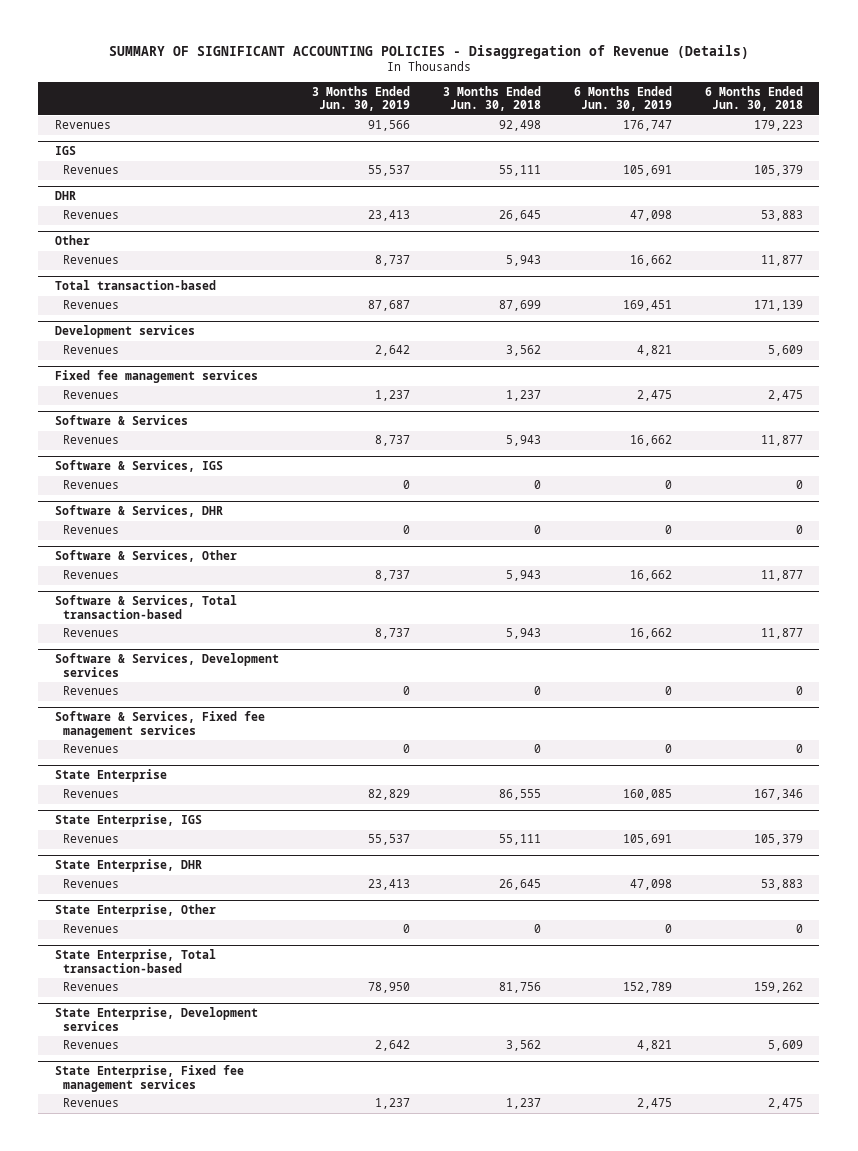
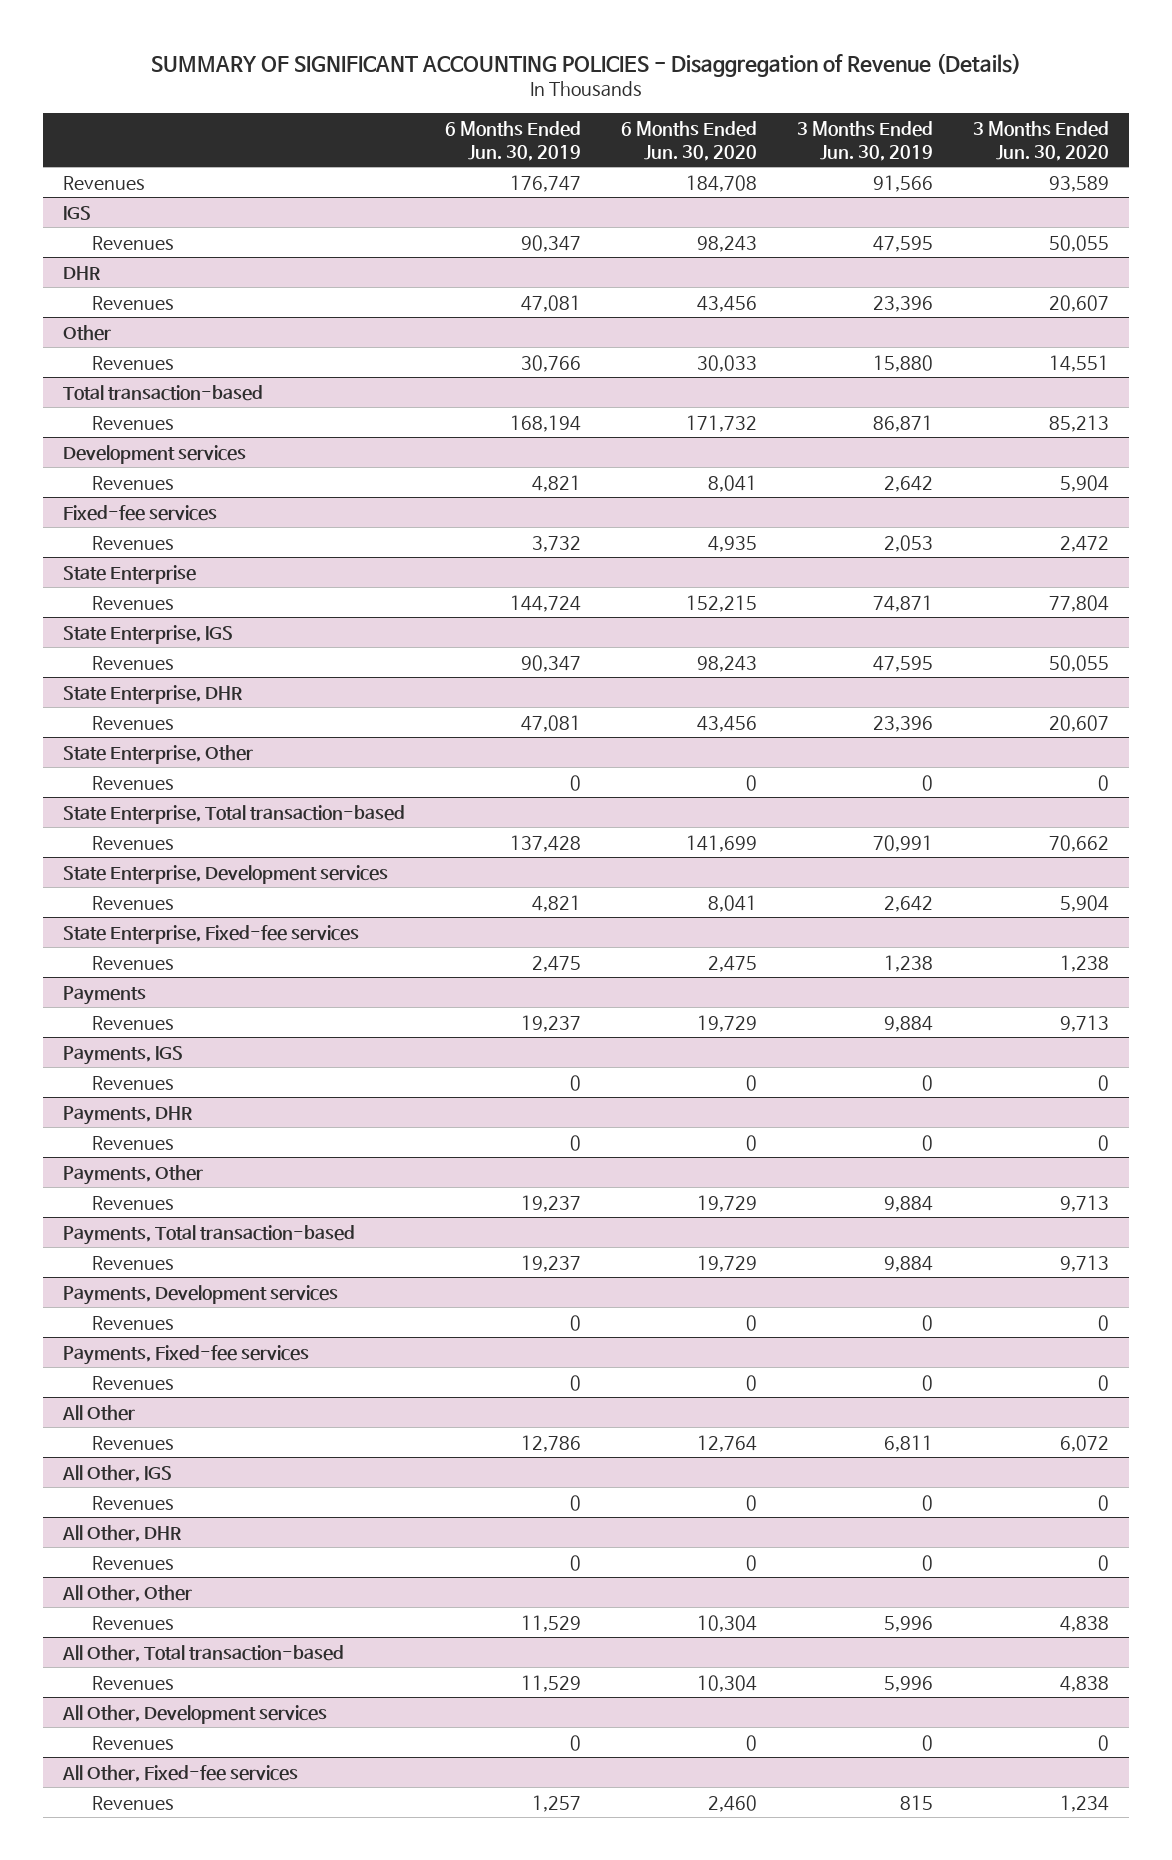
[442,85,541,112] 3 Months Ended Jun. 30, 2018 -> none
[704,85,803,112] 6 Months Ended Jun. 30, 2018 -> none
none -> [620,120,757,161] 6 Months Ended Jun. 30, 2020
none -> [972,120,1109,161] 3 Months Ended Jun. 30, 2020
[367,165,410,177] 55,537 -> [872,235,933,252] 47,595
[622,165,672,177] 105,691 -> [521,234,582,252] 90,347
[367,210,410,222] 23,413 -> [872,295,933,312] 23,396
[629,210,672,222] 47,098 -> [521,294,582,312] 47,081
[374,255,410,267] 8,737 -> [872,354,933,372] 15,880
[629,255,672,267] 16,662 -> [521,354,582,372] 30,766
[367,300,410,312] 87,687 -> [872,414,933,432] 86,871
[622,300,672,312] 169,451 -> [510,414,582,432] 168,194
[54,415,188,426] Software & Services -> none
[62,435,119,445] Revenues -> none
[54,460,223,473] Software & Services, IGS -> none
[62,480,119,490] Revenues -> none
[54,505,223,518] Software & Services, DHR -> none
[62,525,119,535] Revenues -> none
[54,550,237,563] Software & Services, Other -> none
[62,570,119,580] Revenues -> none
[54,595,237,619] Software & Services, Total transaction-based -> none
[62,628,119,638] Revenues -> none
[54,653,279,677] Software & Services, Development services -> none
[62,686,119,696] Revenues -> none
[54,711,265,738] Software & Services, Fixed fee management services -> none
[62,744,119,754] Revenues -> none
[54,370,258,384] Fixed fee management services -> [63,504,218,521] Fixed-fee services
[374,390,410,402] 1,237 -> [883,534,933,552] 2,053
[636,390,672,402] 2,475 -> [532,535,582,552] 3,732
[367,789,410,801] 82,829 -> [872,594,933,612] 74,871
[622,789,672,801] 160,085 -> [510,594,582,612] 144,724
[367,834,410,846] 55,537 -> [872,655,933,672] 47,595
[622,834,672,846] 105,691 -> [521,654,582,672] 90,347
[367,879,410,891] 23,413 -> [872,715,933,732] 23,396
[629,879,672,891] 47,098 -> [521,714,582,732] 47,081
[367,982,410,994] 78,950 -> [872,834,933,852] 70,991
[622,982,672,994] 152,789 -> [510,834,582,852] 137,428
[54,1065,244,1092] State Enterprise, Fixed fee management services -> [63,924,360,944] State Enterprise, Fixed-fee services
[374,1098,410,1110] 1,237 -> [883,954,933,972] 1,238
none -> [63,985,147,1005] Payments
none -> [91,1015,174,1030] Revenues
none -> [63,1045,184,1065] Payments, IGS
none -> [91,1075,174,1090] Revenues
none -> [63,1105,194,1125] Payments, DHR
none -> [91,1135,174,1150] Revenues
none -> [63,1164,204,1185] Payments, Other
none -> [91,1195,174,1210] Revenues
none -> [63,1224,356,1245] Payments, Total transaction-based
none -> [91,1255,174,1270] Revenues
none -> [63,1284,339,1305] Payments, Development services
none -> [91,1315,174,1330] Revenues
none -> [63,1344,310,1365] Payments, Fixed-fee services
none -> [91,1375,174,1390] Revenues
none -> [62,1404,136,1421] All Other
none -> [91,1435,174,1450] Revenues
none -> [62,1464,173,1482] All Other, IGS
none -> [91,1495,174,1510] Revenues
none -> [62,1524,183,1542] All Other, DHR
none -> [91,1555,174,1570] Revenues
none -> [62,1584,193,1602] All Other, Other
none -> [91,1615,174,1630] Revenues
none -> [62,1644,345,1662] All Other, Total transaction-based
none -> [91,1675,174,1690] Revenues
none -> [62,1704,328,1724] All Other, Development services
none -> [91,1735,174,1750] Revenues
none -> [62,1764,299,1782] All Other, Fixed-fee services
none -> [91,1795,174,1810] Revenues

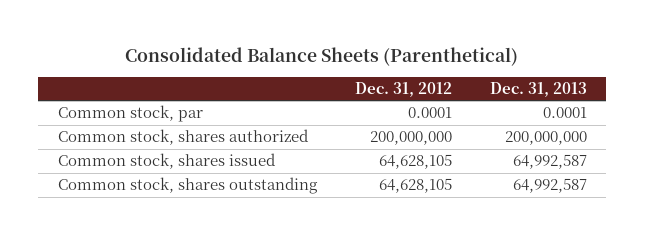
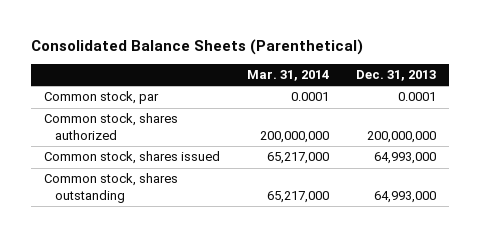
[354,82,452,98] Dec. 31, 2012 -> none
none -> [246,70,329,82] Mar. 31, 2014
[513,154,588,170] 64,992,587 -> [373,152,436,165] 64,993,000
[513,178,588,194] 64,992,587 -> [373,191,436,204] 64,993,000

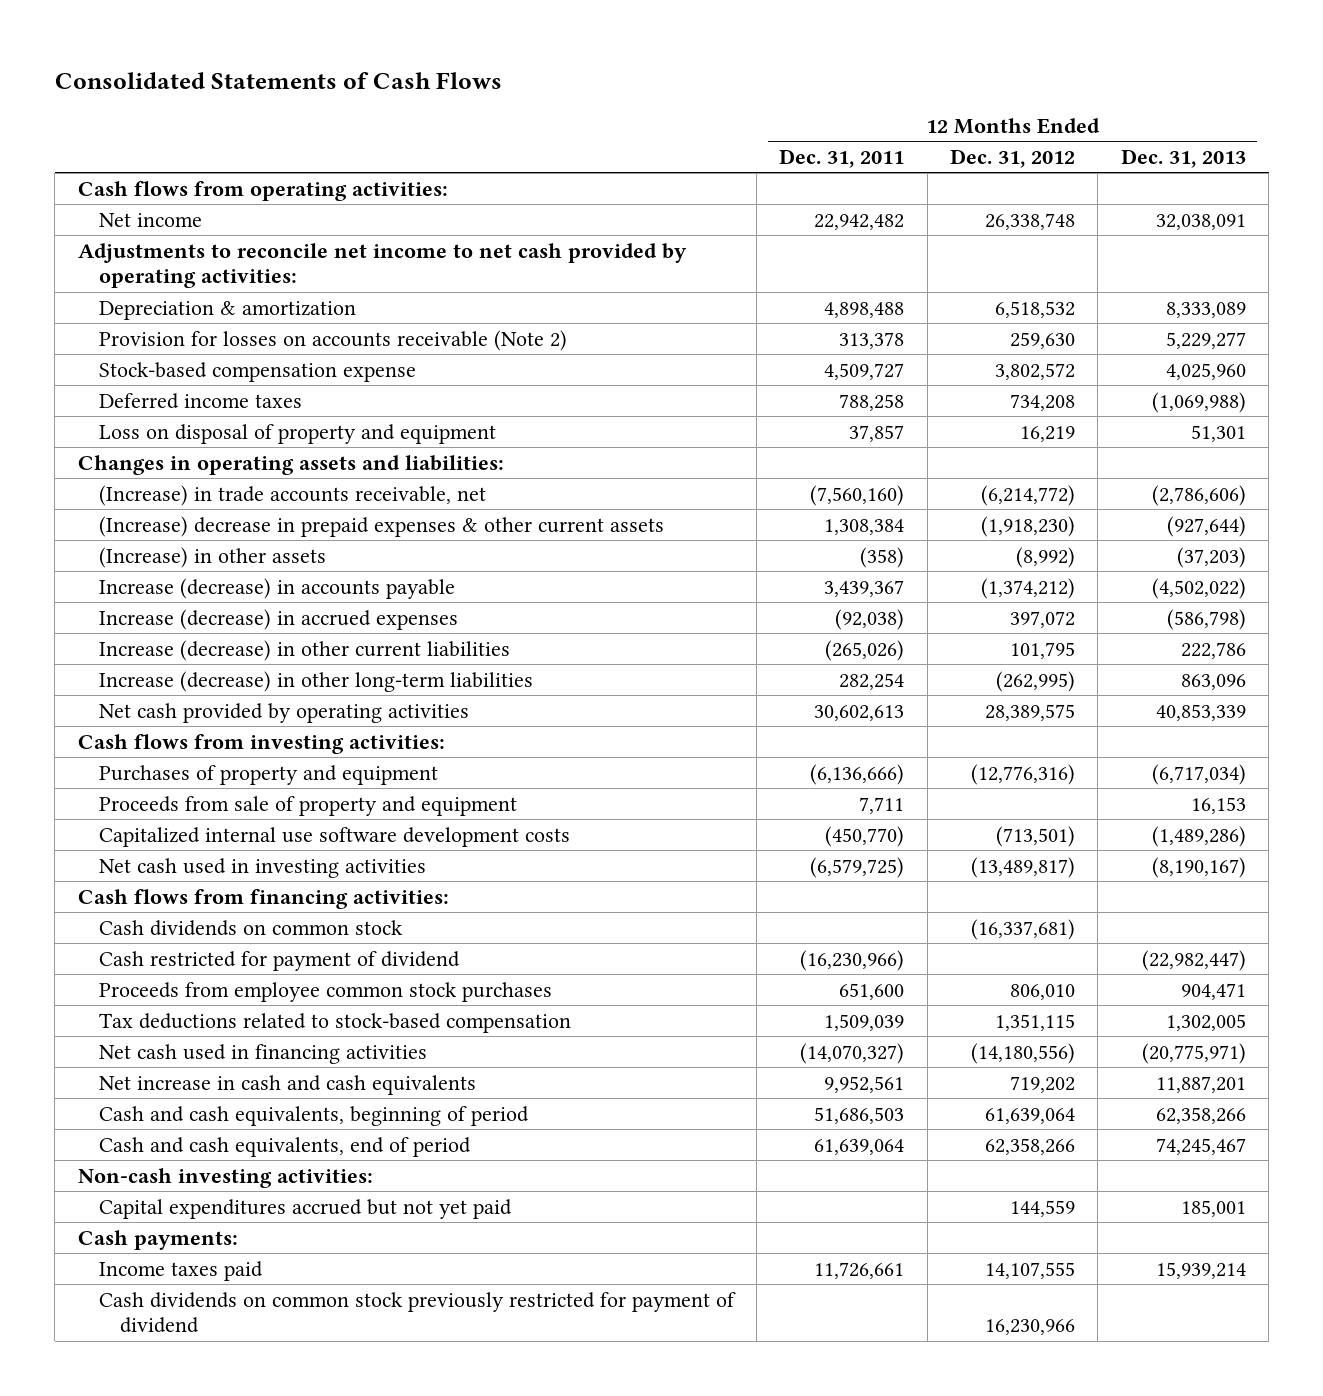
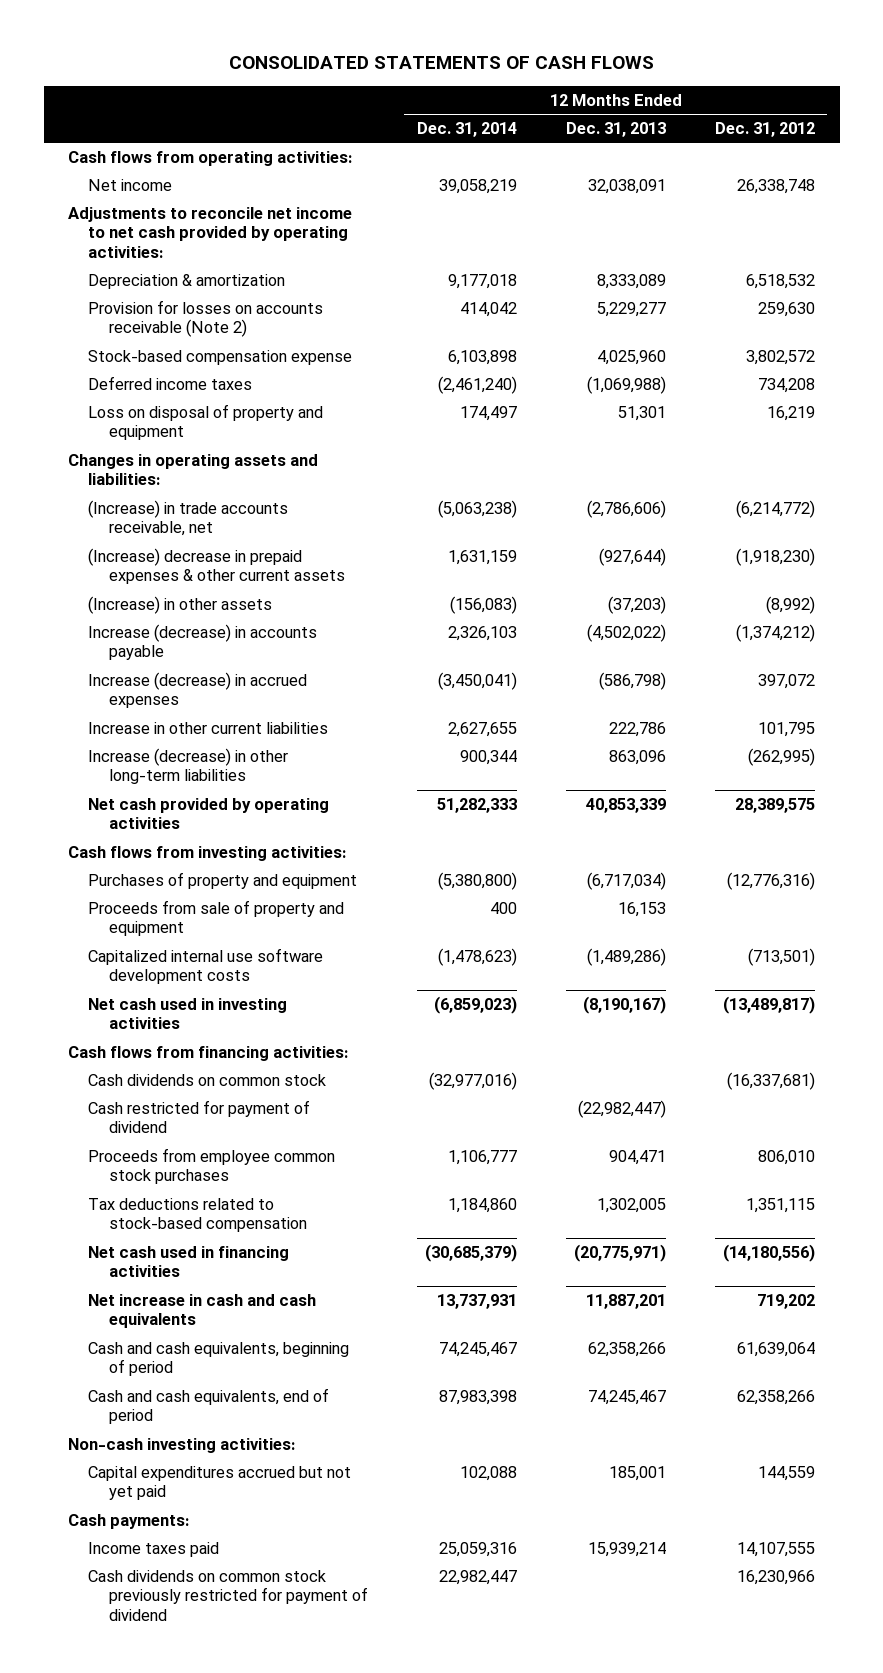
[54,71,502,89] Consolidated Statements of Cash Flows -> [228,56,654,70] CONSOLIDATED STATEMENTS OF CASH FLOWS
[779,149,905,169] Dec. 31, 2011 -> none
none -> [416,122,517,138] Dec. 31, 2014
[98,639,510,661] Increase (decrease) in other current liabilities -> [88,722,329,735] Increase in other current liabilities

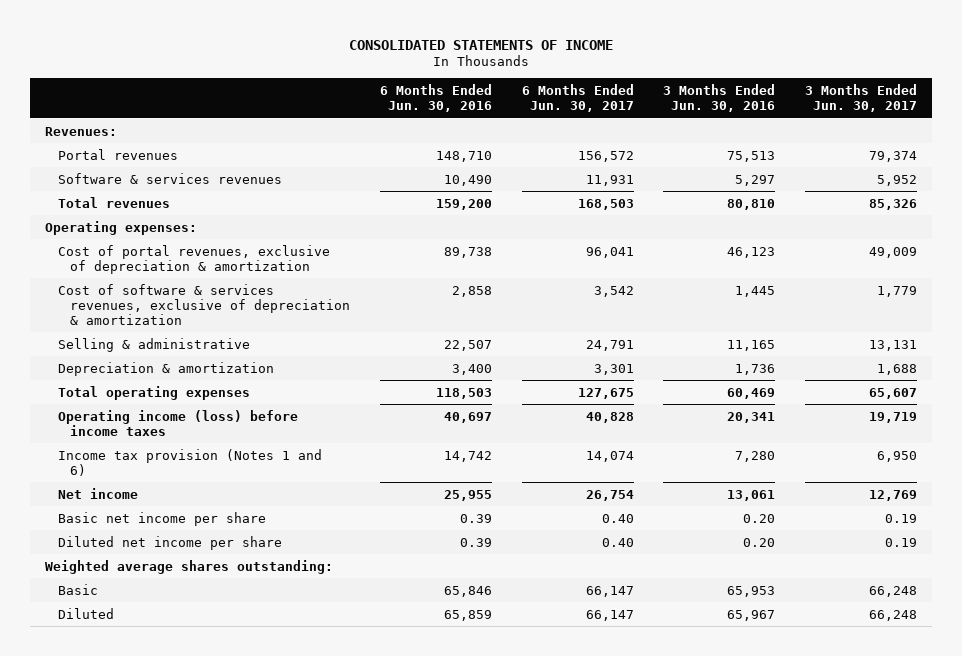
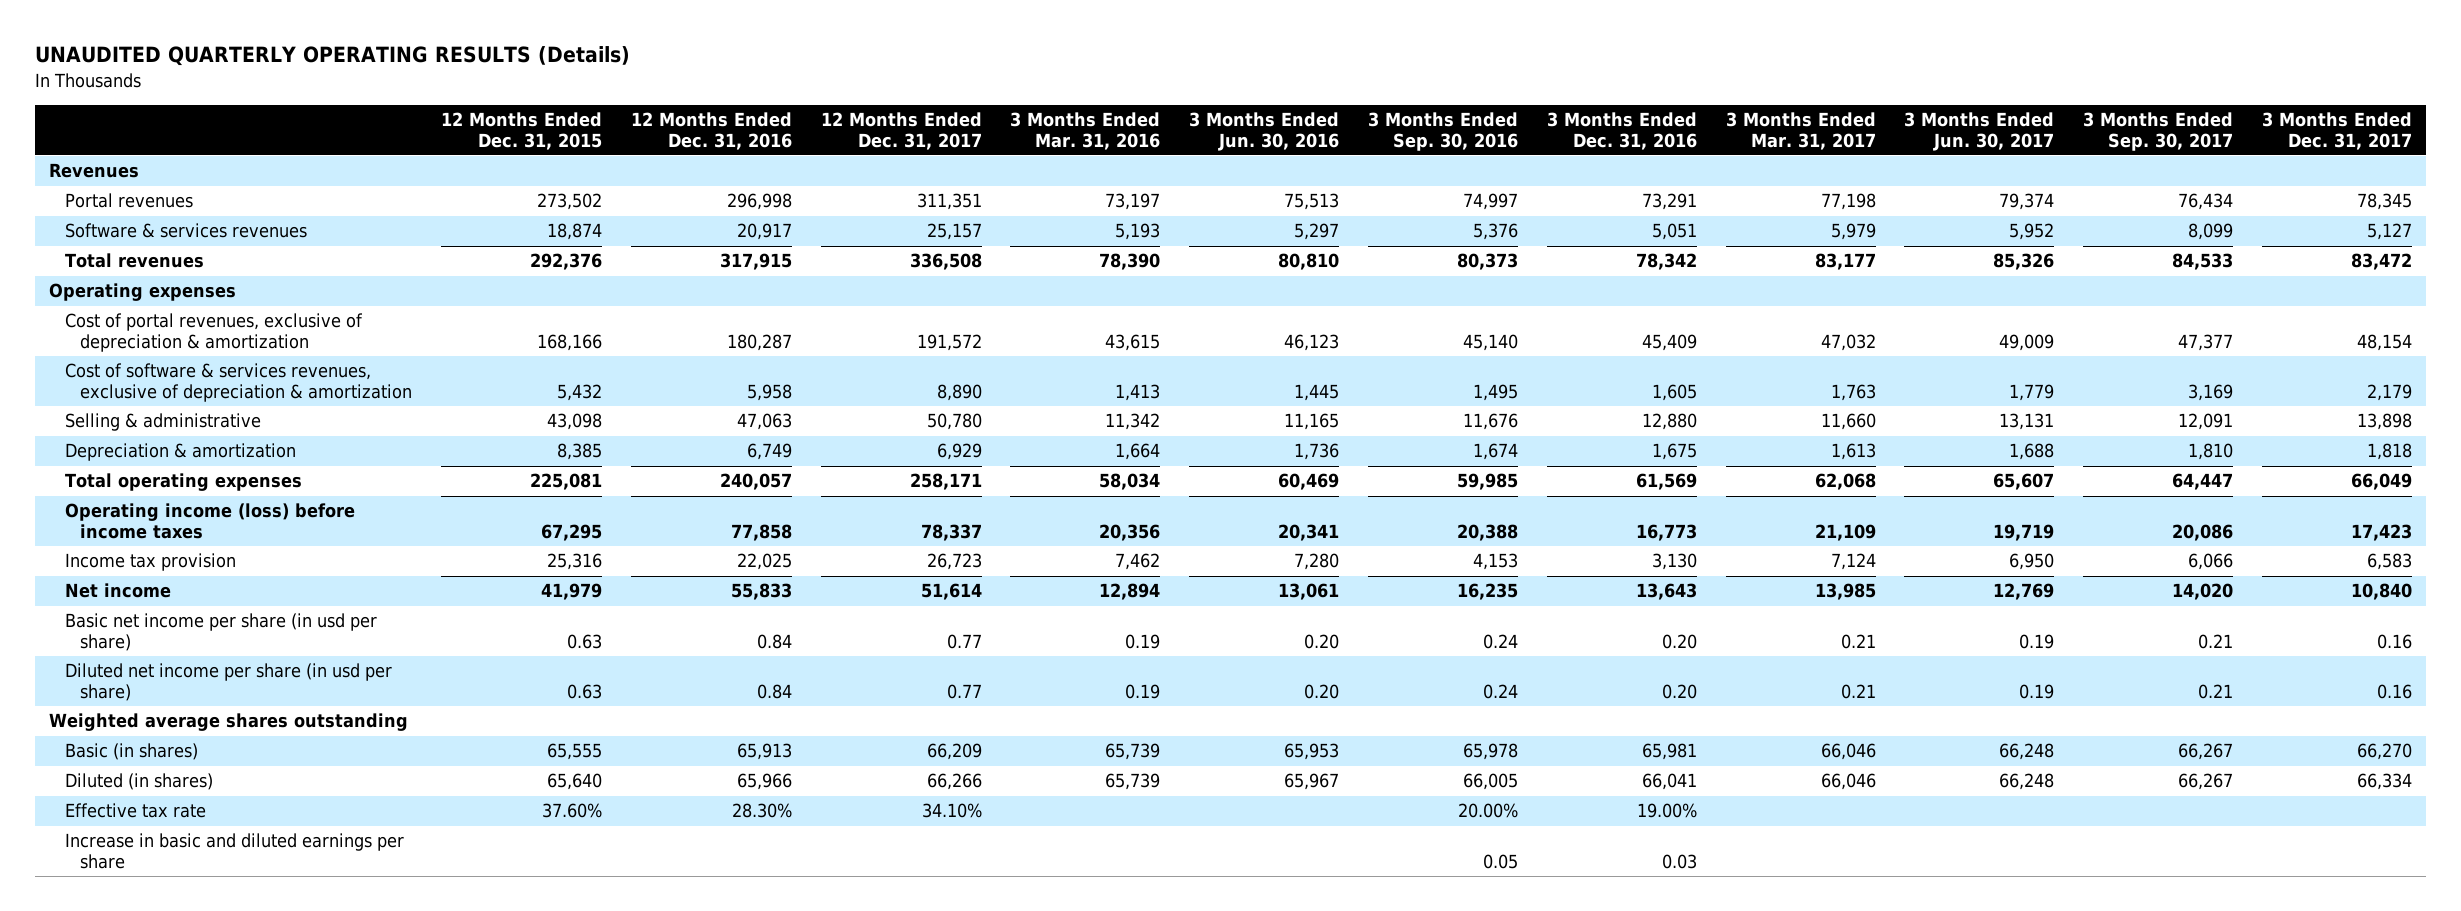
[349,39,614,50] CONSOLIDATED STATEMENTS OF INCOME -> [34,46,630,67] UNAUDITED QUARTERLY OPERATING RESULTS (Details)
[380,83,493,113] 6 Months Ended Jun. 30, 2016 -> none
[521,83,634,113] 6 Months Ended Jun. 30, 2017 -> none
none -> [441,111,603,150] 12 Months Ended Dec. 31, 2015
none -> [630,111,792,150] 12 Months Ended Dec. 31, 2016
none -> [820,111,982,150] 12 Months Ended Dec. 31, 2017
none -> [1010,111,1161,150] 3 Months Ended Mar. 31, 2016
none -> [1367,111,1518,151] 3 Months Ended Sep. 30, 2016
none -> [1546,111,1697,150] 3 Months Ended Dec. 31, 2016
none -> [1725,111,1876,150] 3 Months Ended Mar. 31, 2017
none -> [2083,111,2234,151] 3 Months Ended Sep. 30, 2017
none -> [2261,111,2412,150] 3 Months Ended Dec. 31, 2017
[45,126,118,136] Revenues: -> [49,163,140,179] Revenues
[45,220,198,235] Operating expenses: -> [49,283,237,302] Operating expenses
[57,448,322,476] Income tax provision (Notes 1 and 6) -> [64,553,236,572] Income tax provision
[57,511,266,526] Basic net income per share -> [64,613,377,652] Basic net income per share (in usd per share)
[57,535,282,550] Diluted net income per share -> [64,663,392,702] Diluted net income per share (in usd per share)
[45,559,334,574] Weighted average shares outstanding: -> [49,713,409,732] Weighted average shares outstanding
[57,583,98,595] Basic -> [64,743,198,761] Basic (in shares)
[57,607,114,619] Diluted -> [64,773,213,791] Diluted (in shares)
none -> [64,803,206,819] Effective tax rate
none -> [64,833,404,870] Increase in basic and diluted earnings per share

